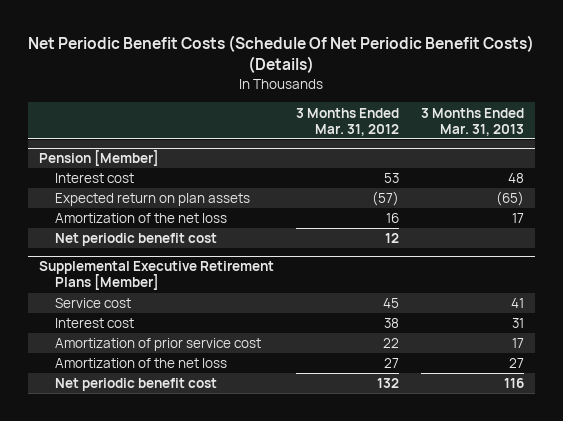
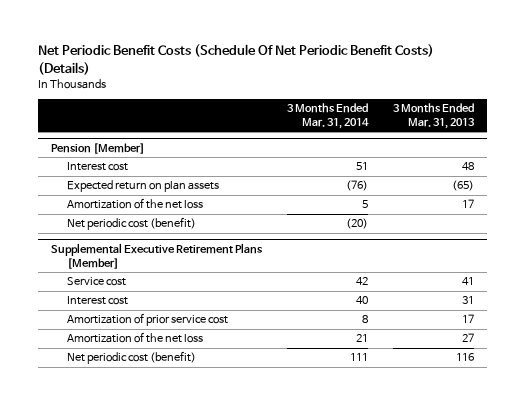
[295,107,399,136] 3 Months Ended Mar. 31, 2012 -> none
none -> [287,103,370,129] 3 Months Ended Mar. 31, 2014
[54,233,217,247] Net periodic benefit cost -> [67,217,197,231] Net periodic cost (benefit)
[54,378,217,392] Net periodic benefit cost -> [67,351,197,365] Net periodic cost (benefit)

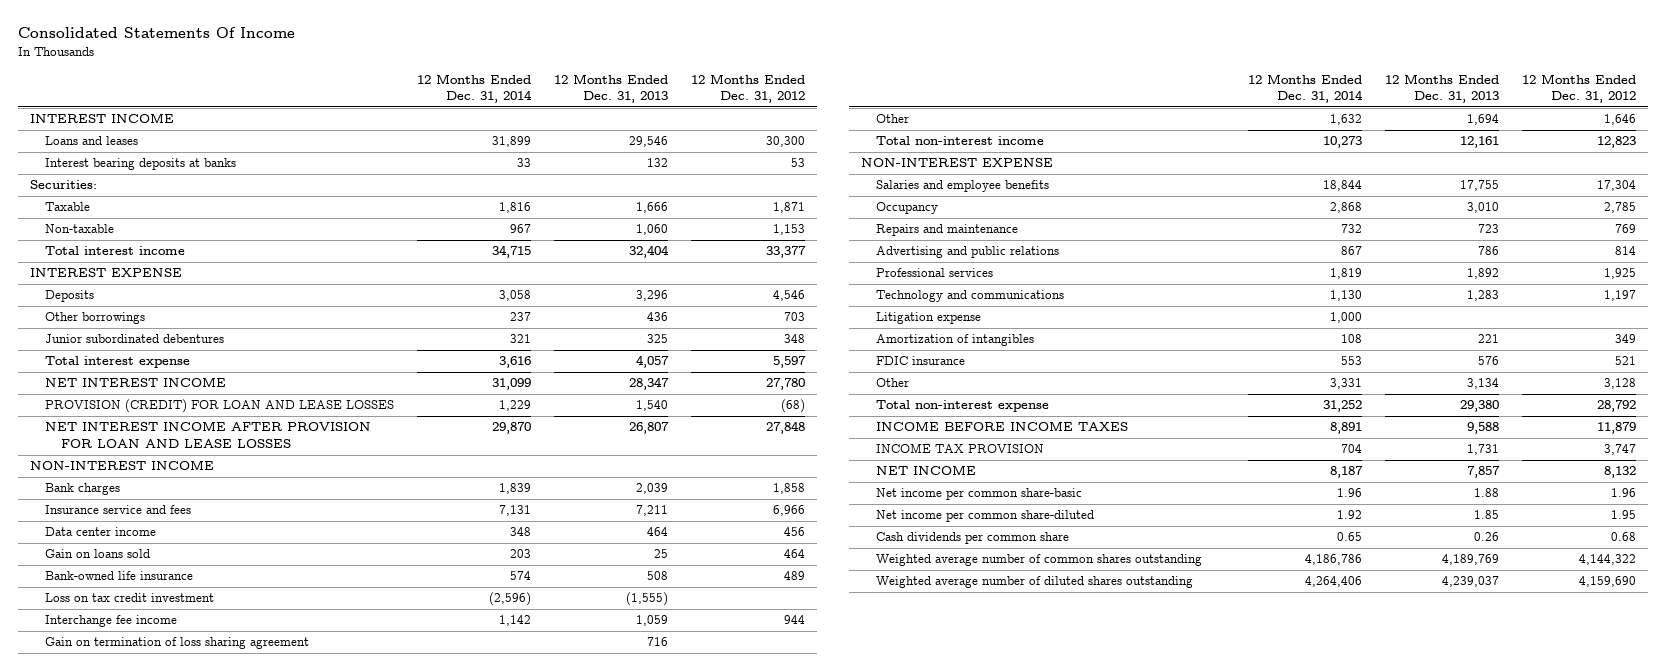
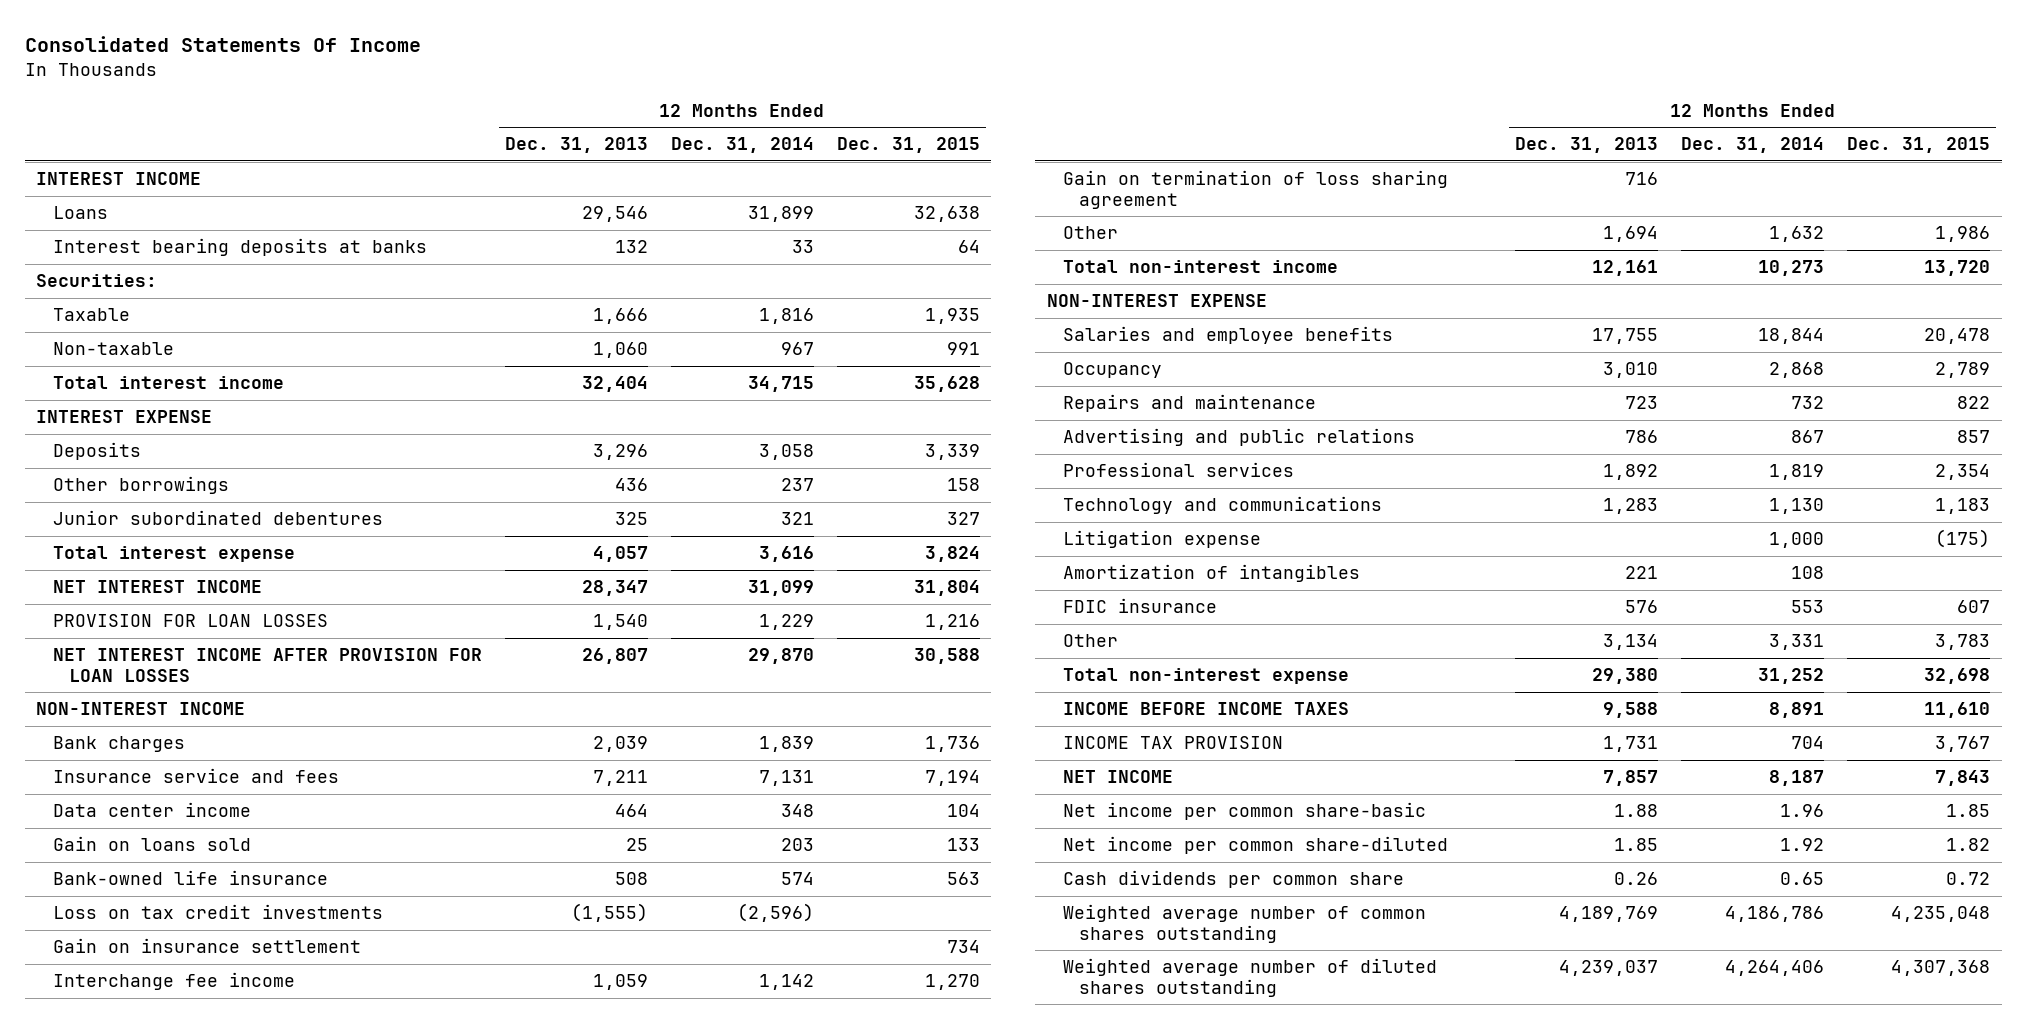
[691,73,806,104] 12 Months Ended Dec. 31, 2012 -> none
none -> [836,137,980,154] Dec. 31, 2015
[45,136,139,146] Loans and leases -> [52,206,108,220] Loans
[45,399,395,414] PROVISION (CREDIT) FOR LOAN AND LEASE LOSSES -> [52,614,328,628] PROVISION FOR LOAN LOSSES
[45,421,372,448] NET INTEREST INCOME AFTER PROVISION FOR LOAN AND LEASE LOSSES -> [52,648,482,682] NET INTEREST INCOME AFTER PROVISION FOR LOAN LOSSES
[45,593,215,603] Loss on tax credit investment -> [52,904,383,920] Loss on tax credit investments
none -> [52,938,361,954] Gain on insurance settlement

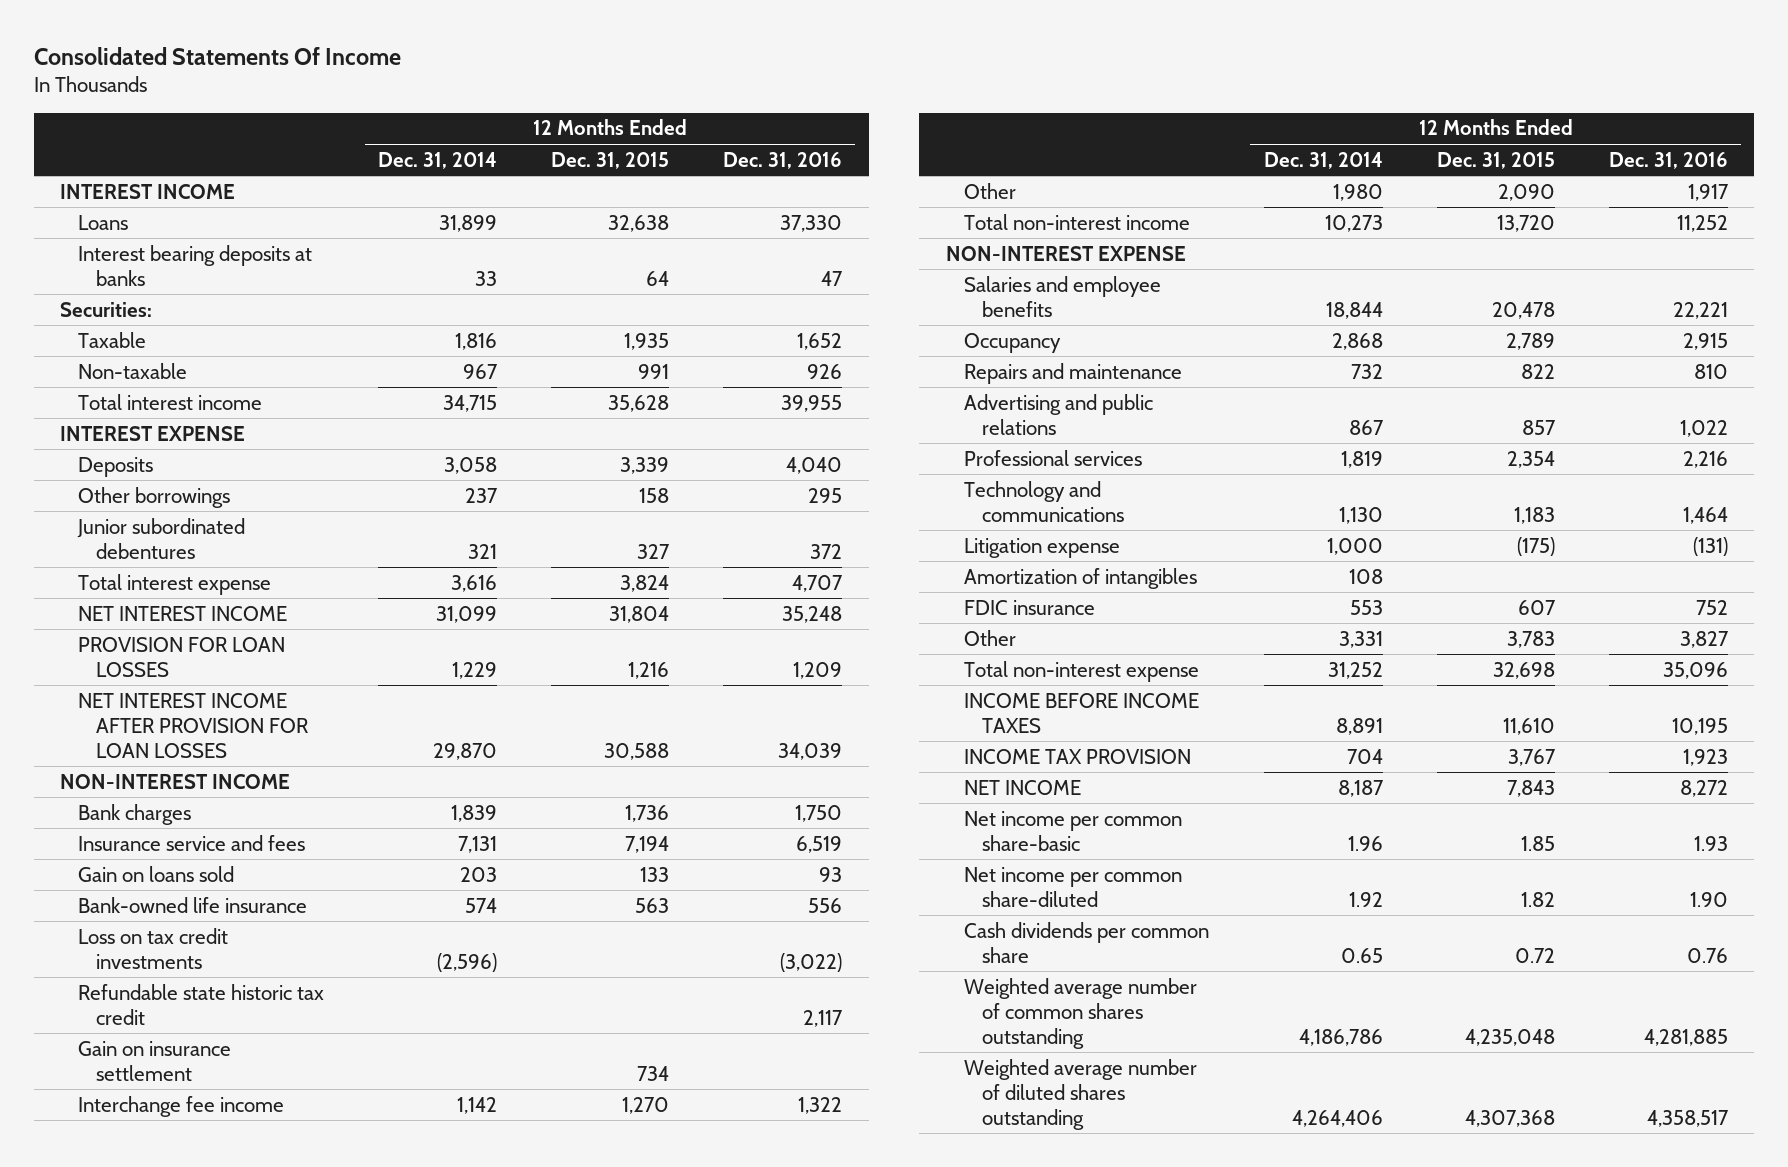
[504,137,648,154] Dec. 31, 2013 -> none
none -> [722,151,842,169] Dec. 31, 2016
[52,802,251,818] Data center income -> none
none -> [78,983,325,1025] Refundable state historic tax credit
[1062,170,1448,209] Gain on termination of loss sharing agreement -> none
[1769,226,1825,243] 1,632 -> [1332,183,1383,201] 1,980
[1935,226,1991,243] 1,986 -> [1497,183,1555,201] 2,090

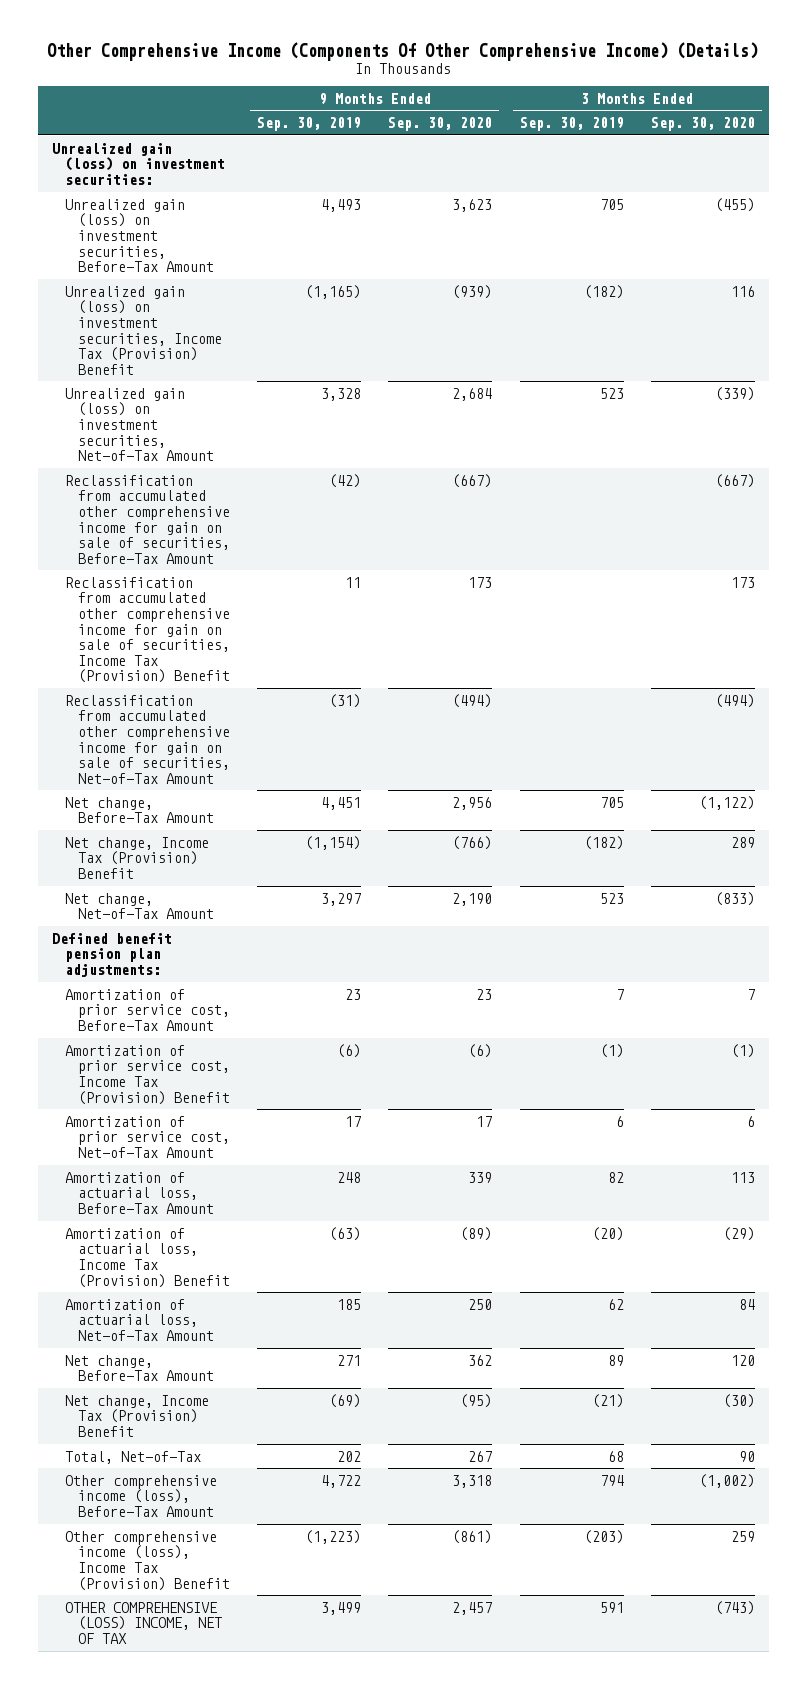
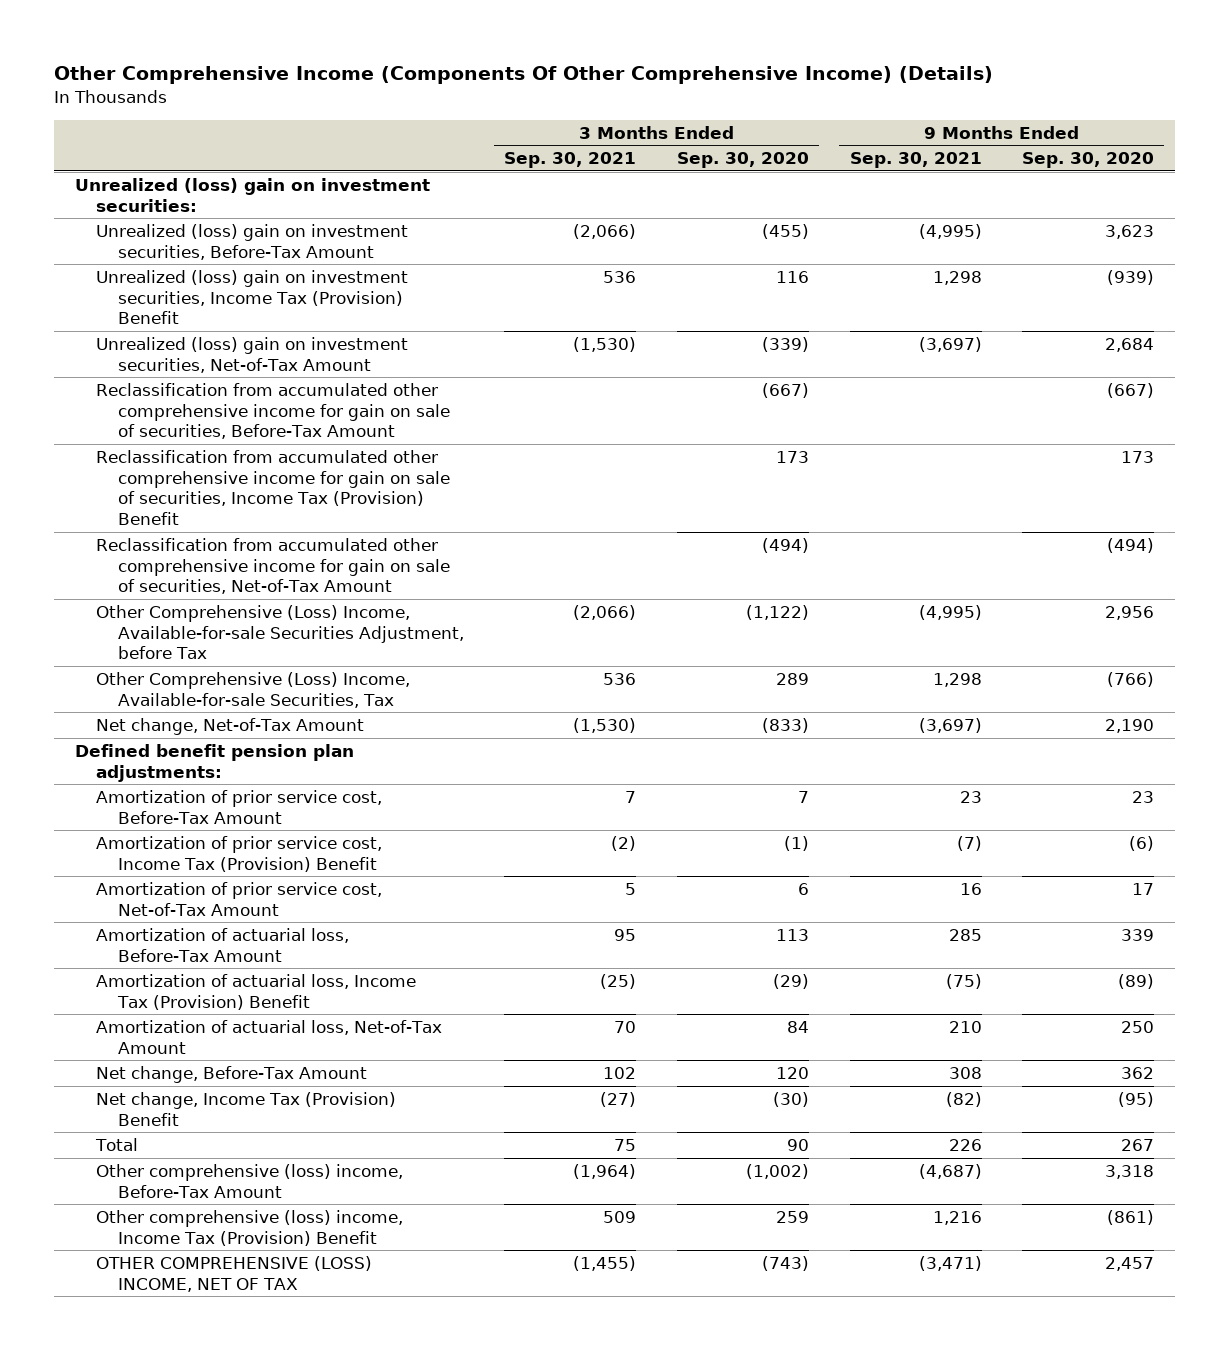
[257,117,362,132] Sep. 30, 2019 -> none
[519,117,624,132] Sep. 30, 2019 -> none
none -> [504,152,637,169] Sep. 30, 2021
none -> [849,152,982,169] Sep. 30, 2021
[51,142,225,186] Unrealized gain (loss) on investment securities: -> [74,177,430,212] Unrealized (loss) gain on investment securities:
[64,198,214,273] Unrealized gain (loss) on investment securities, Before-Tax Amount -> [96,223,409,260] Unrealized (loss) gain on investment securities, Before-Tax Amount
[64,285,222,375] Unrealized gain (loss) on investment securities, Income Tax (Provision) Benefit -> [96,269,409,325] Unrealized (loss) gain on investment securities, Income Tax (Provision) Benefit
[64,387,214,462] Unrealized gain (loss) on investment securities, Net-of-Tax Amount -> [96,336,409,373] Unrealized (loss) gain on investment securities, Net-of-Tax Amount
[64,796,214,824] Net change, Before-Tax Amount -> [96,604,464,660] Other Comprehensive (Loss) Income, Available-for-sale Securities Adjustment, before Tax
[64,836,209,880] Net change, Income Tax (Provision) Benefit -> [96,671,411,708] Other Comprehensive (Loss) Income, Available-for-sale Securities, Tax
[64,1450,201,1464] Total, Net-of-Tax -> [95,1137,139,1151] Total
[64,1474,217,1518] Other comprehensive income (loss), Before-Tax Amount -> [96,1163,404,1198] Other comprehensive (loss) income, Before-Tax Amount
[64,1530,230,1591] Other comprehensive income (loss), Income Tax (Provision) Benefit -> [96,1209,404,1246] Other comprehensive (loss) income, Income Tax (Provision) Benefit

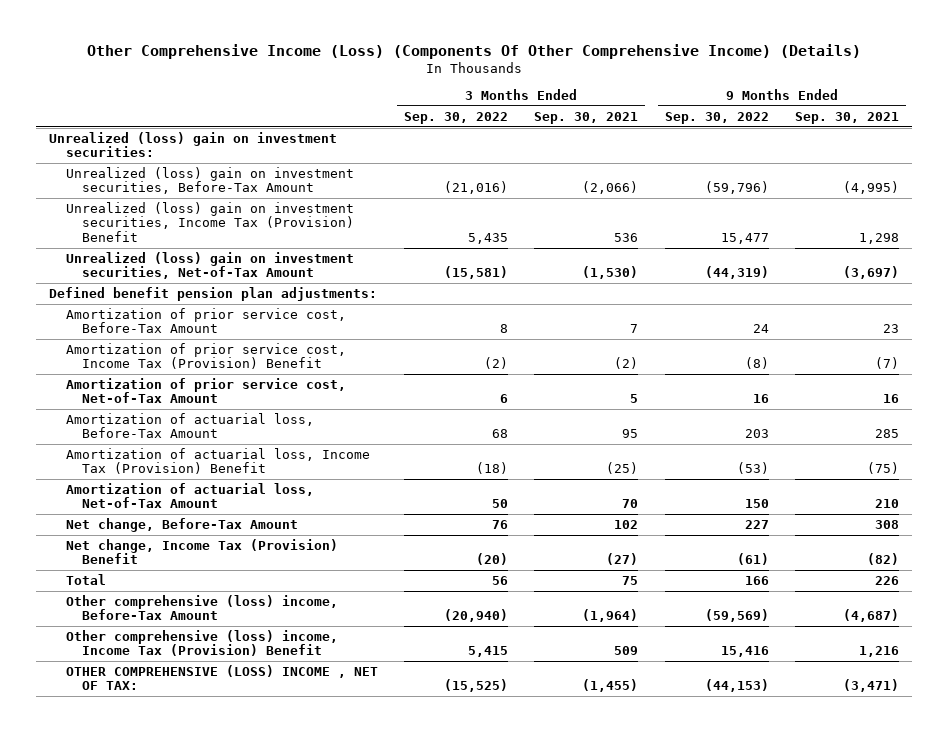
[54,66,994,85] Other Comprehensive Income (Components Of Other Comprehensive Income) (Details) -> [87,43,862,59] Other Comprehensive Income (Loss) (Components Of Other Comprehensive Income) (Details)
[676,152,809,169] Sep. 30, 2020 -> none
[1022,152,1155,169] Sep. 30, 2020 -> none
none -> [404,111,509,124] Sep. 30, 2022
none -> [664,111,769,124] Sep. 30, 2022
[96,382,450,440] Reclassification from accumulated other comprehensive income for gain on sale of securities, Before-Tax Amount -> none
[96,449,450,525] Reclassification from accumulated other comprehensive income for gain on sale of securities, Income Tax (Provision) Benefit -> none
[96,537,450,595] Reclassification from accumulated other comprehensive income for gain on sale of securities, Net-of-Tax Amount -> none
[96,604,464,660] Other Comprehensive (Loss) Income, Available-for-sale Securities Adjustment, before Tax -> none
[96,671,411,708] Other Comprehensive (Loss) Income, Available-for-sale Securities, Tax -> none
[96,717,365,735] Net change, Net-of-Tax Amount -> none
[96,1255,373,1292] OTHER COMPREHENSIVE (LOSS) INCOME, NET OF TAX -> [65,664,378,691] OTHER COMPREHENSIVE (LOSS) INCOME , NET OF TAX:

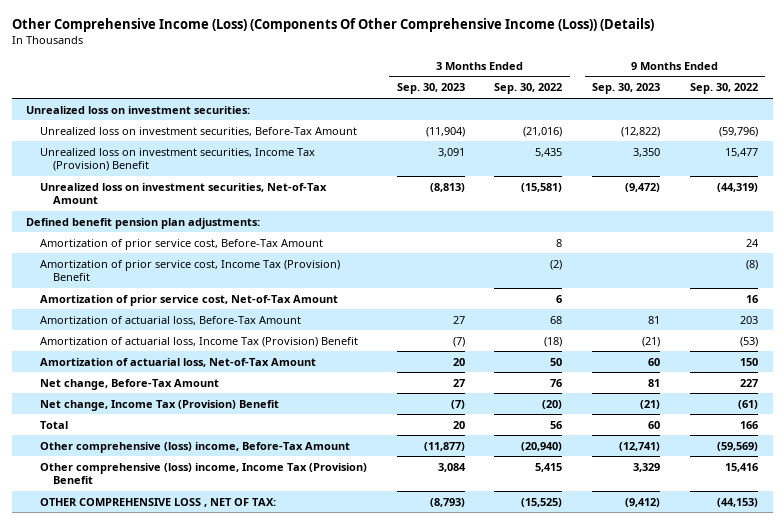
[87,43,862,59] Other Comprehensive Income (Loss) (Components Of Other Comprehensive Income) (Details) -> [11,18,654,33] Other Comprehensive Income (Loss) (Components Of Other Comprehensive Income (Loss)) (Details)
[534,111,639,124] Sep. 30, 2021 -> none
[795,111,900,124] Sep. 30, 2021 -> none
none -> [396,83,465,95] Sep. 30, 2023
none -> [592,83,661,95] Sep. 30, 2023
[49,131,338,158] Unrealized (loss) gain on investment securities: -> [26,105,251,114] Unrealized loss on investment securities:
[65,166,354,195] Unrealized (loss) gain on investment securities, Before-Tax Amount -> [39,126,357,136] Unrealized loss on investment securities, Before-Tax Amount
[65,201,354,243] Unrealized (loss) gain on investment securities, Income Tax (Provision) Benefit -> [39,147,315,172] Unrealized loss on investment securities, Income Tax (Provision) Benefit
[65,251,354,280] Unrealized (loss) gain on investment securities, Net-of-Tax Amount -> [39,182,327,205] Unrealized loss on investment securities, Net-of-Tax Amount
[65,664,378,691] OTHER COMPREHENSIVE (LOSS) INCOME , NET OF TAX: -> [39,497,276,507] OTHER COMPREHENSIVE LOSS , NET OF TAX:

